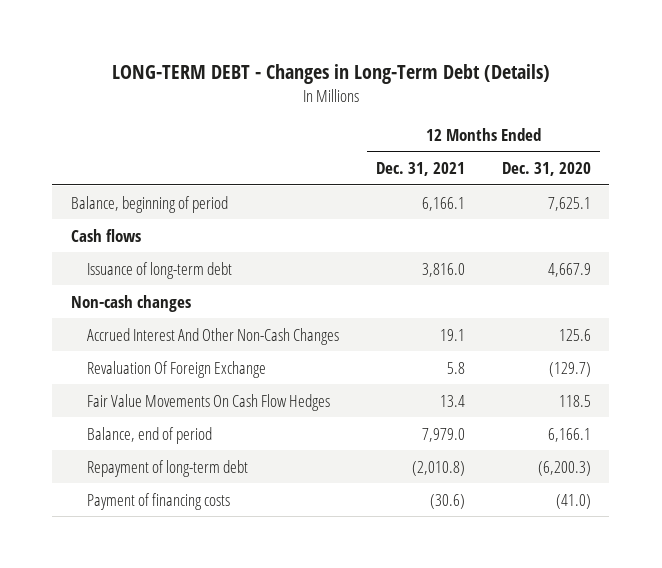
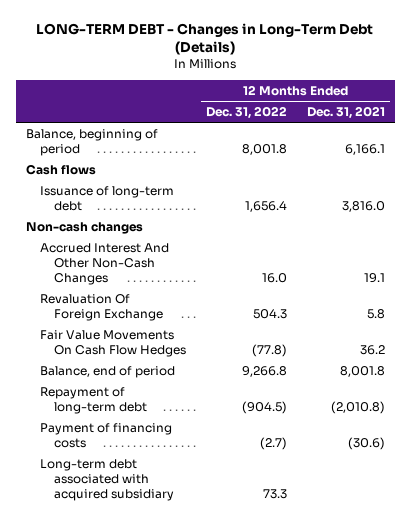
[501,162,591,177] Dec. 31, 2020 -> none
none -> [206,106,288,120] Dec. 31, 2022
[440,394,466,407] 13.4 -> [360,344,386,355] 36.2
[422,427,466,442] 7,979.0 -> [340,365,386,377] 8,001.8
none -> [40,458,175,501] Long-term debt associated with acquired subsidiary

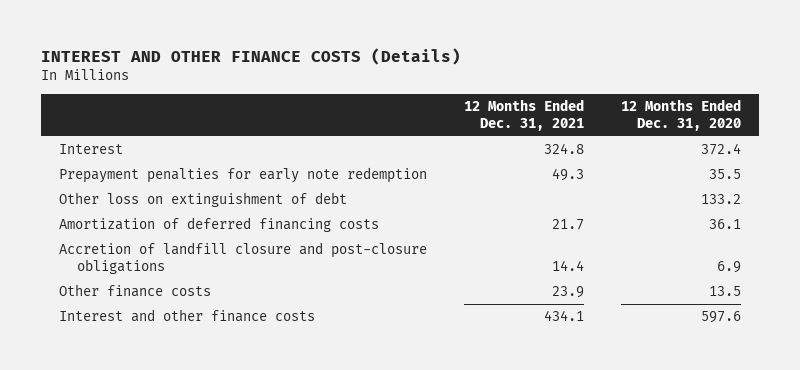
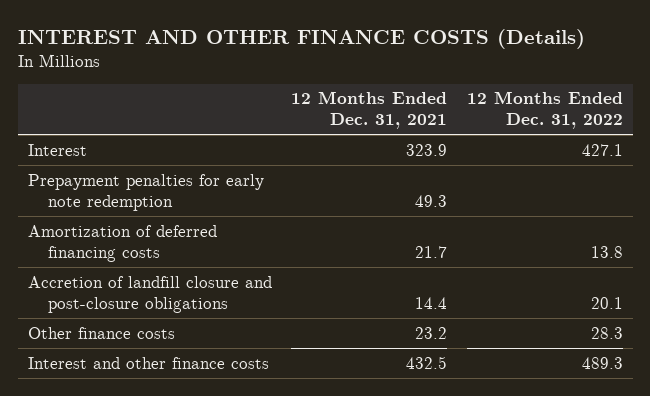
[620,99,741,132] 12 Months Ended Dec. 31, 2020 -> none
none -> [466,91,623,130] 12 Months Ended Dec. 31, 2022
[544,143,585,155] 324.8 -> [406,143,448,156] 323.9
[59,192,348,208] Other loss on extinguishment of debt -> none
[552,286,585,299] 23.9 -> [415,326,448,339] 23.2
[544,310,585,322] 434.1 -> [406,355,448,369] 432.5

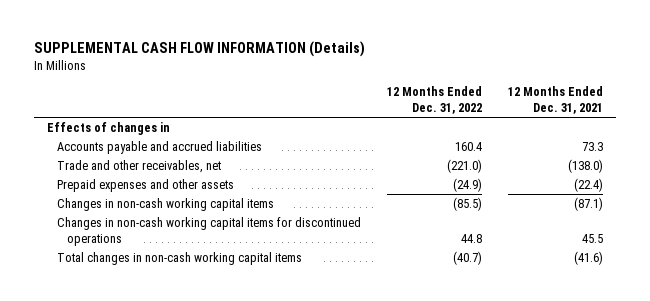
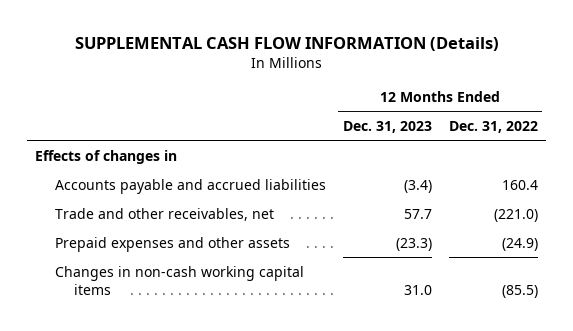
[508,86,604,115] 12 Months Ended Dec. 31, 2021 -> none
none -> [342,120,432,133] Dec. 31, 2023
[56,216,361,246] Changes in non-cash working capital items for discontinued operations -> none
[56,251,302,265] Total changes in non-cash working capital items -> none

